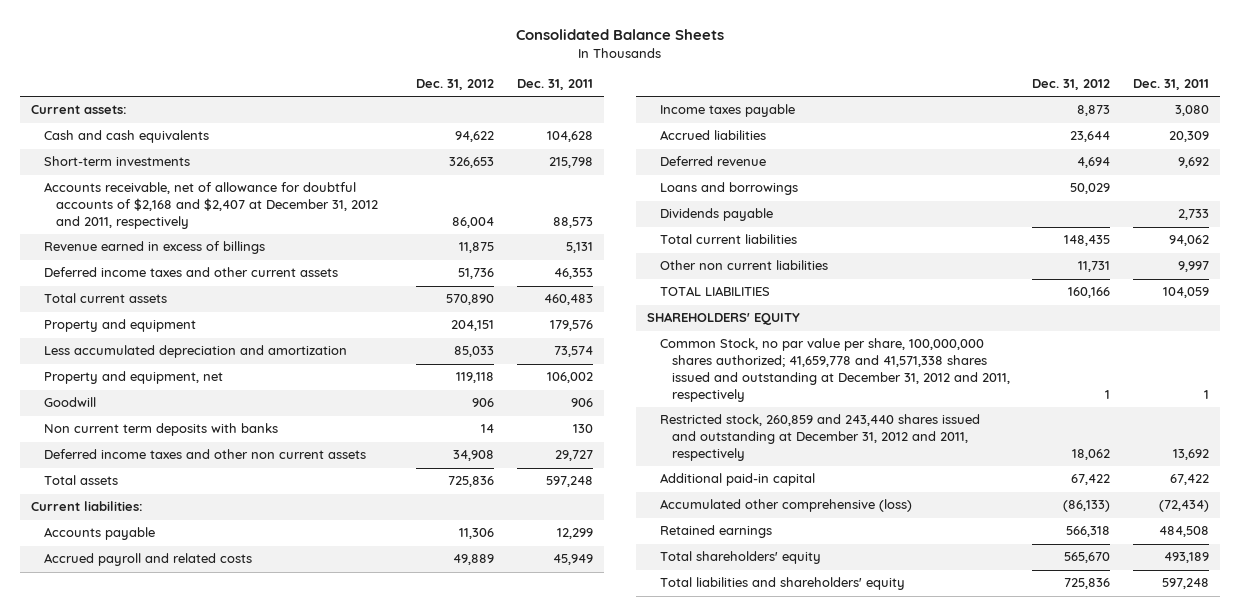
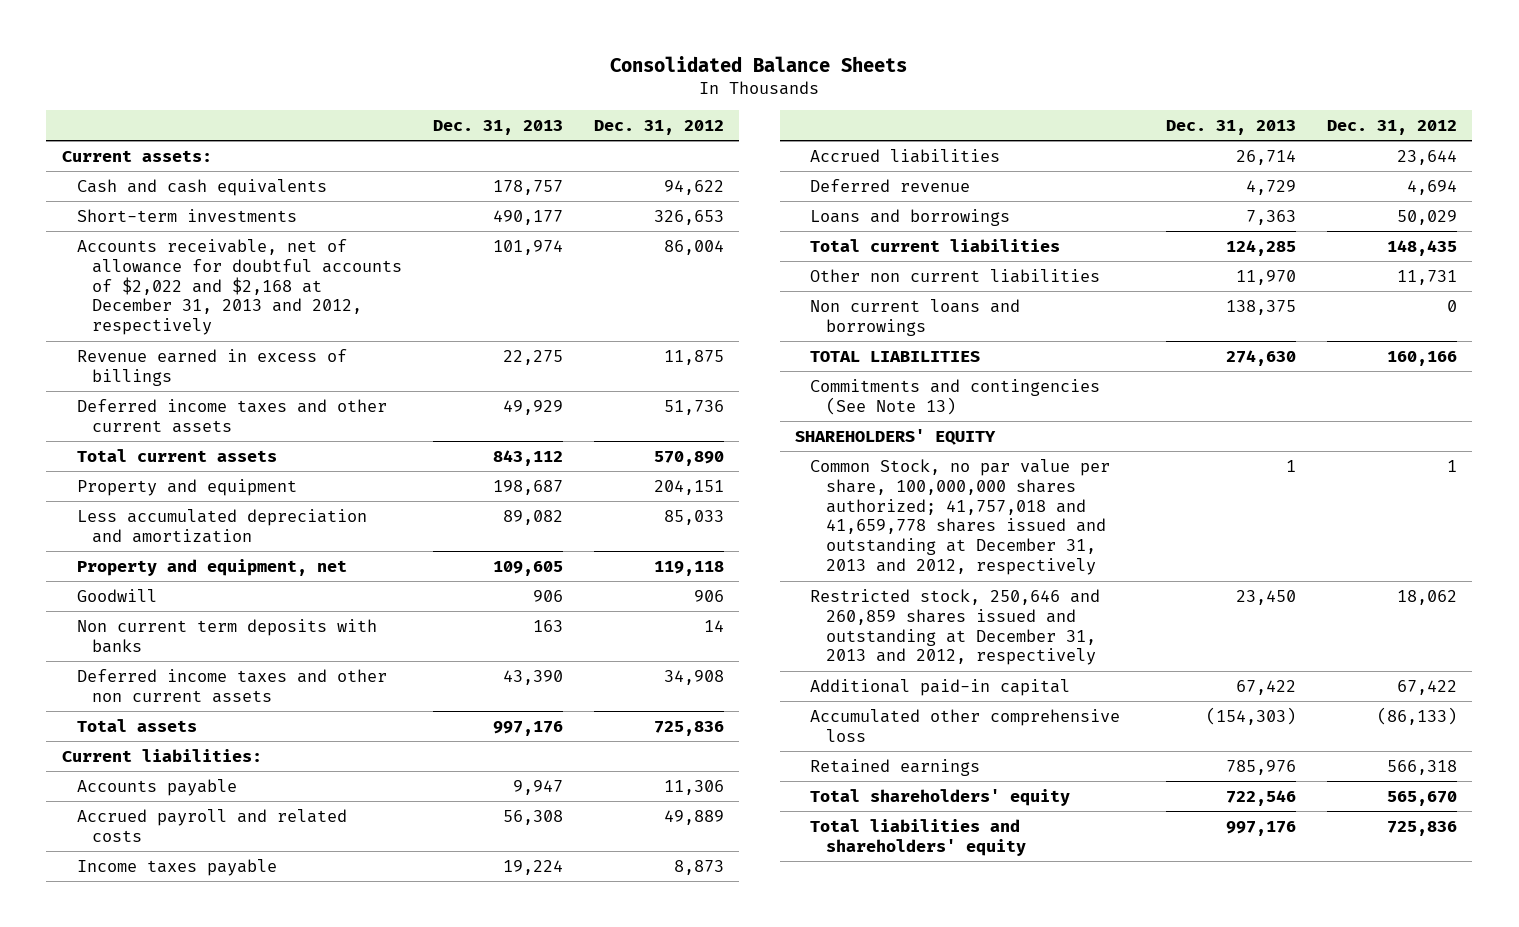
[516,79,593,91] Dec. 31, 2011 -> none
none -> [432,119,563,135] Dec. 31, 2013
[43,182,378,229] Accounts receivable, net of allowance for doubtful accounts of $2,168 and $2,407 at December 31, 2012 and 2011, respectively -> [76,238,403,336] Accounts receivable, net of allowance for doubtful accounts of $2,022 and $2,168 at December 31, 2013 and 2012, respectively
[659,208,773,222] Dividends payable -> none
none -> [810,298,1021,336] Non current loans and borrowings
none -> [810,378,1101,415] Commitments and contingencies (See Note 13)
[659,338,1010,402] Common Stock, no par value per share, 100,000,000 shares authorized; 41,659,778 and 41,571,338 shares issued and outstanding at December 31, 2012 and 2011, respectively -> [810,458,1111,576] Common Stock, no par value per share, 100,000,000 shares authorized; 41,757,018 and 41,659,778 shares issued and outstanding at December 31, 2013 and 2012, respectively
[659,414,980,461] Restricted stock, 260,859 and 243,440 shares issued and outstanding at December 31, 2012 and 2011, respectively -> [810,588,1101,666] Restricted stock, 250,646 and 260,859 shares issued and outstanding at December 31, 2013 and 2012, respectively
[659,499,912,513] Accumulated other comprehensive (loss) -> [810,708,1121,742] Accumulated other comprehensive loss

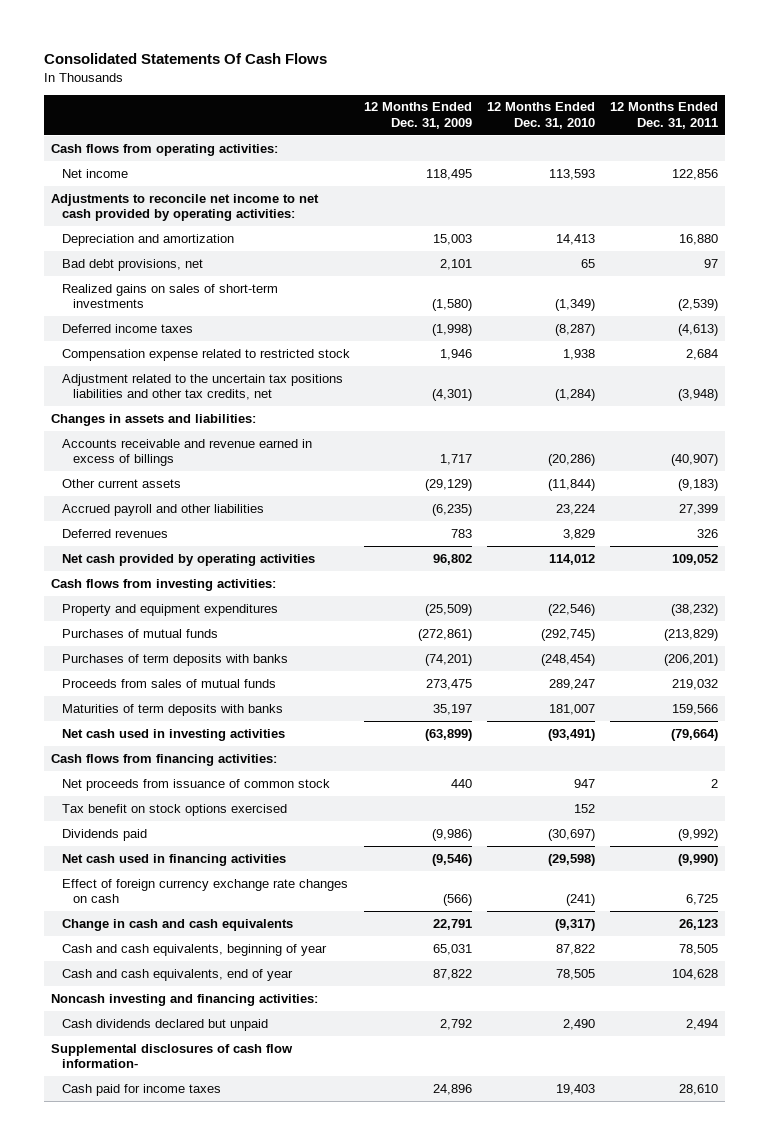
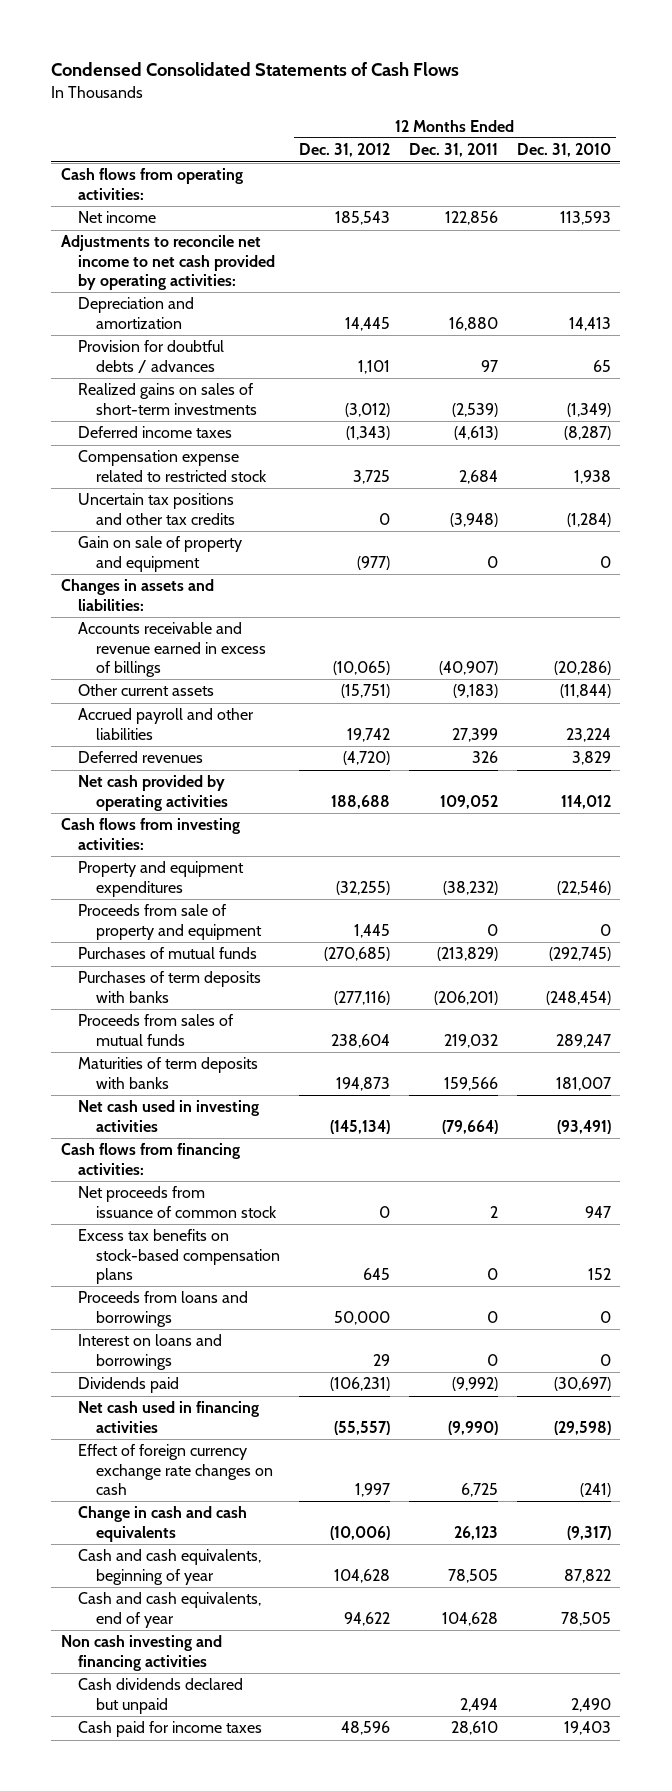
[43,52,327,64] Consolidated Statements Of Cash Flows -> [51,62,460,77] Condensed Consolidated Statements of Cash Flows
[364,102,473,129] 12 Months Ended Dec. 31, 2009 -> none
none -> [298,143,390,158] Dec. 31, 2012
[61,258,203,271] Bad debt provisions, net -> [78,340,225,373] Provision for doubtful debts / advances
[61,373,343,401] Adjustment related to the uncertain tax positions liabilities and other tax credits, net -> [78,493,235,525] Uncertain tax positions and other tax credits
none -> [78,536,243,572] Gain on sale of property and equipment
none -> [78,904,262,940] Proceeds from sale of property and equipment
[61,803,287,816] Tax benefit on stock options exercised -> none
none -> [78,1229,280,1285] Excess tax benefits on stock-based compensation plans
none -> [78,1291,249,1327] Proceeds from loans and borrowings
none -> [78,1334,223,1370] Interest on loans and borrowings
[50,993,318,1006] Noncash investing and financing activities: -> [60,1635,222,1671] Non cash investing and financing activities
[50,1043,293,1069] Supplemental disclosures of cash flow information- -> none

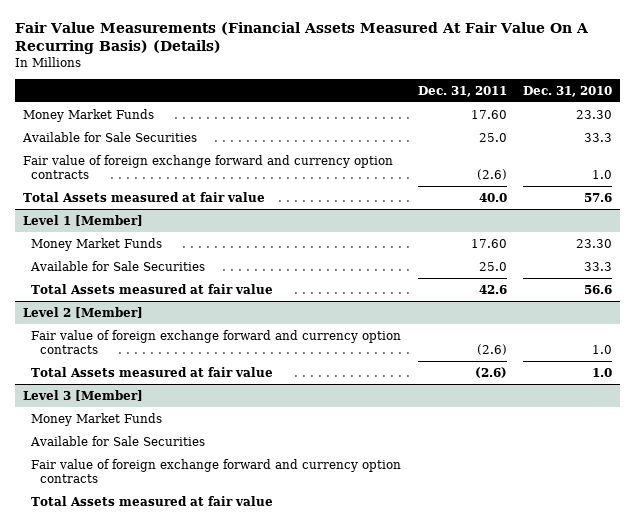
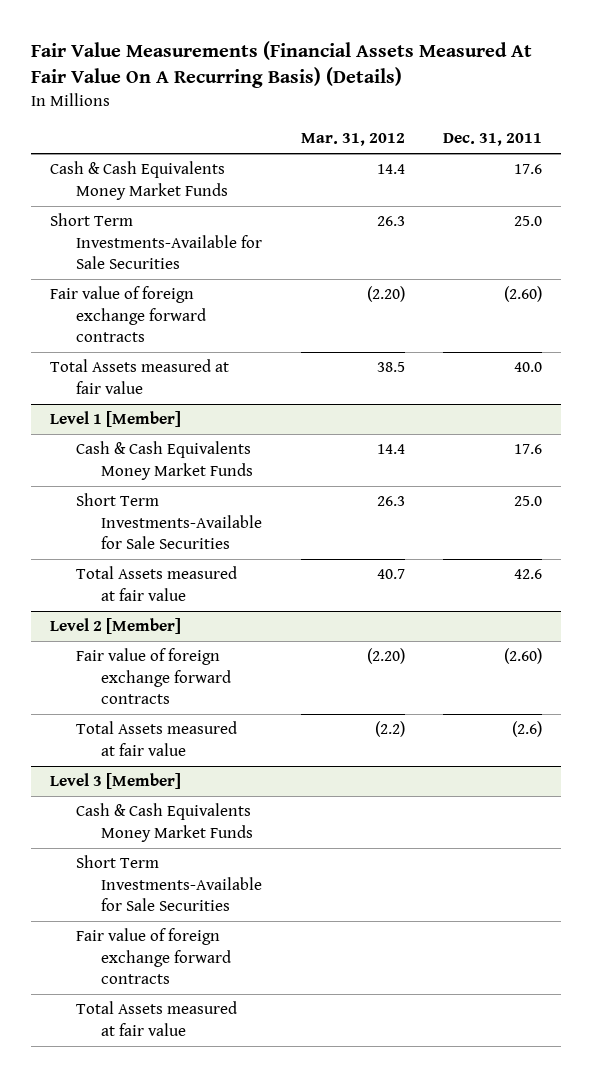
[522,85,612,97] Dec. 31, 2010 -> none
none -> [300,133,405,147] Mar. 31, 2012
[22,108,154,122] Money Market Funds -> [50,161,228,200] Cash & Cash Equivalents Money Market Funds
[470,109,507,119] 17.60 -> [514,164,543,175] 17.6
[21,131,197,142] Available for Sale Securities -> [50,213,262,269] Short Term Investments-Available for Sale Securities
[22,154,393,180] Fair value of foreign exchange forward and currency option contracts -> [50,286,206,342] Fair value of foreign exchange forward contracts
[476,169,507,181] (2.6) -> [504,286,543,303] (2.60)
[31,237,163,251] Money Market Funds -> [75,441,254,480] Cash & Cash Equivalents Money Market Funds
[470,238,507,248] 17.60 -> [514,444,543,455] 17.6
[30,260,206,271] Available for Sale Securities -> [75,493,263,549] Short Term Investments-Available for Sale Securities
[31,329,402,355] Fair value of foreign exchange forward and currency option contracts -> [75,648,232,704] Fair value of foreign exchange forward contracts
[476,344,507,356] (2.6) -> [504,648,543,665] (2.60)
[31,412,163,426] Money Market Funds -> [75,803,254,842] Cash & Cash Equivalents Money Market Funds
[30,435,206,446] Available for Sale Securities -> [75,855,263,911] Short Term Investments-Available for Sale Securities
[31,458,402,484] Fair value of foreign exchange forward and currency option contracts -> [75,928,232,984] Fair value of foreign exchange forward contracts

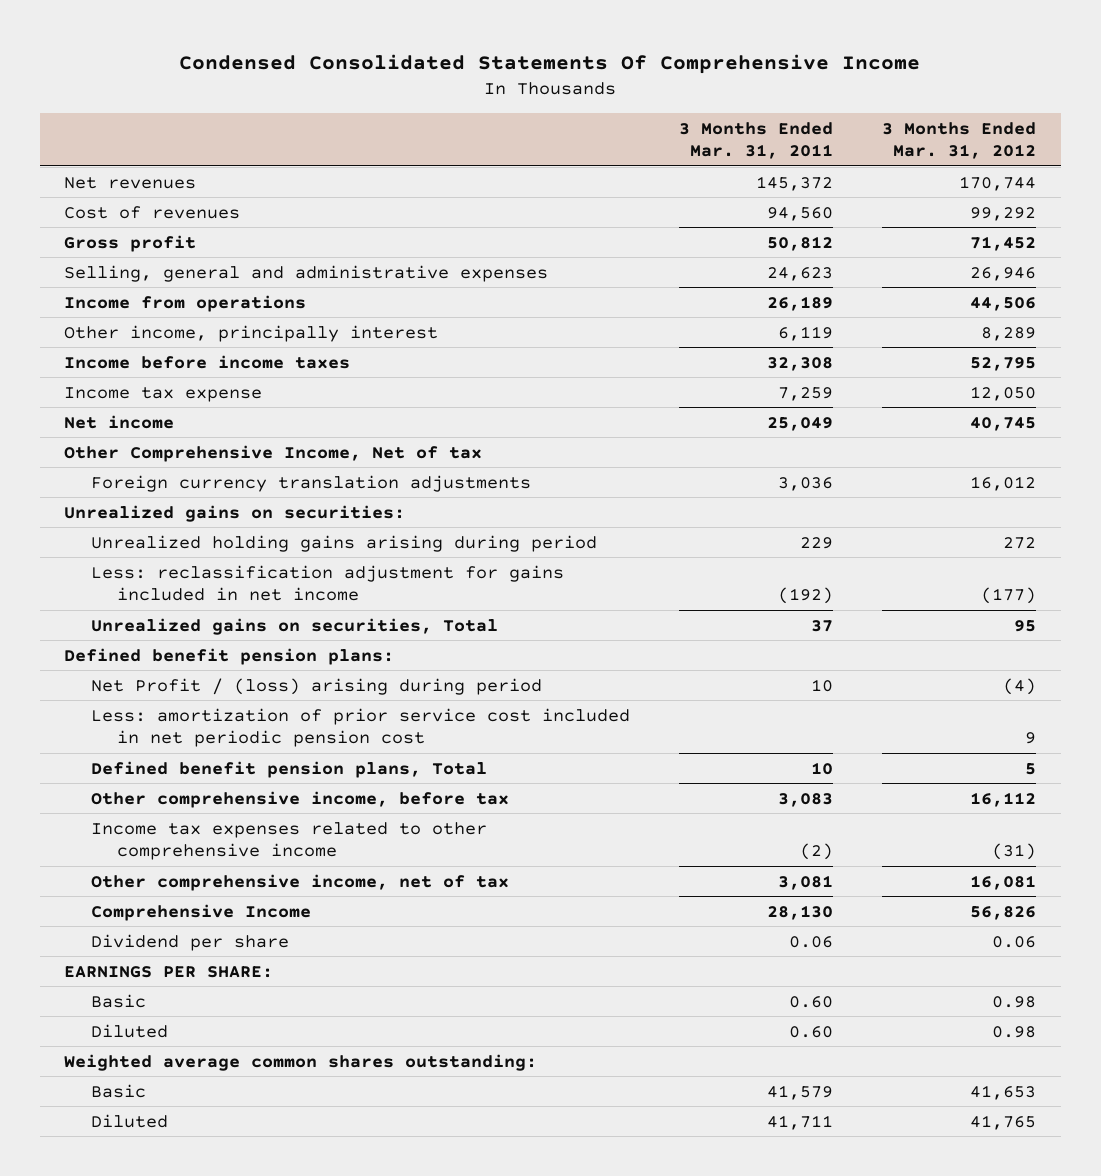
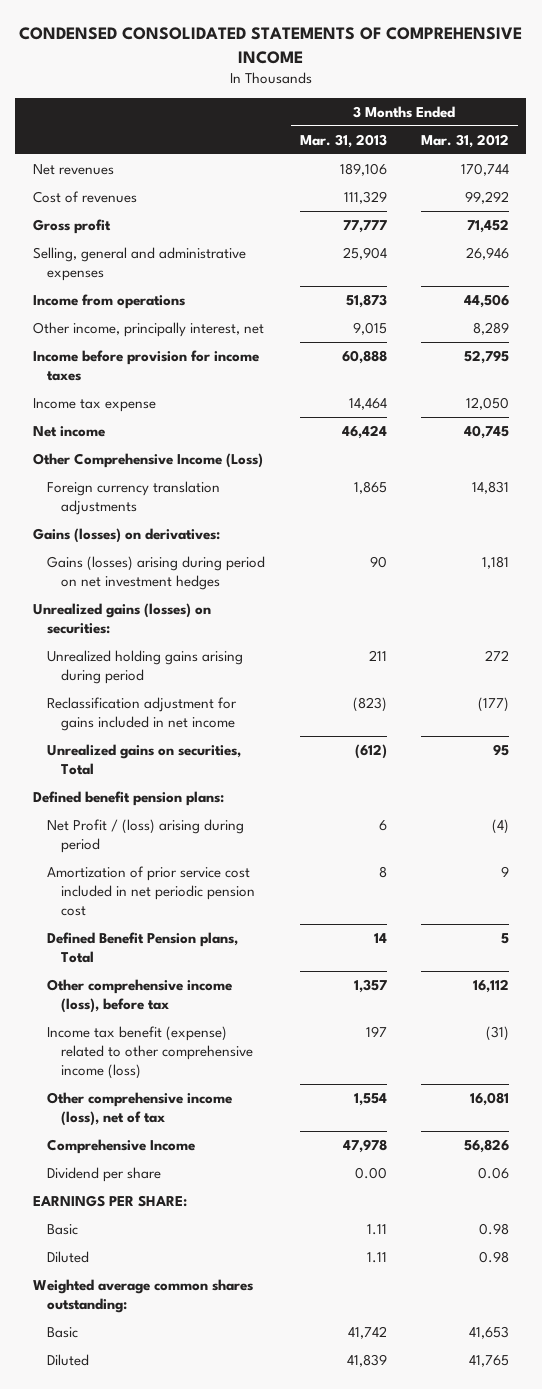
[179,53,921,74] Condensed Consolidated Statements Of Comprehensive Income -> [18,27,522,64] CONDENSED CONSOLIDATED STATEMENTS OF COMPREHENSIVE INCOME
[678,121,833,159] 3 Months Ended Mar. 31, 2011 -> none
none -> [299,133,387,148] Mar. 31, 2013
[64,324,439,342] Other income, principally interest -> [32,321,264,337] Other income, principally interest, net
[64,354,351,369] Income before income taxes -> [32,349,259,381] Income before provision for income taxes
[64,444,483,462] Other Comprehensive Income, Net of tax -> [32,452,263,468] Other Comprehensive Income (Loss)
[970,475,1037,491] 16,012 -> [472,480,510,494] 14,831
none -> [32,527,220,543] Gains (losses) on derivatives:
none -> [47,555,266,590] Gains (losses) arising during period on net investment hedges
[64,504,406,522] Unrealized gains on securities: -> [32,602,211,634] Unrealized gains (losses) on securities:
[90,564,564,601] Less: reclassification adjustment for gains included in net income -> [47,696,238,731] Reclassification adjustment for gains included in net income
[90,707,630,747] Less: amortization of prior service cost included in net periodic pension cost -> [47,865,256,916] Amortization of prior service cost included in net periodic pension cost
[90,760,487,778] Defined benefit pension plans, Total -> [47,931,239,963] Defined Benefit Pension plans, Total
[90,790,509,808] Other comprehensive income, before tax -> [47,978,233,1013] Other comprehensive income (loss), before tax
[90,821,487,860] Income tax expenses related to other comprehensive income -> [47,1025,254,1079] Income tax benefit (expense) related to other comprehensive income (loss)
[90,873,509,891] Other comprehensive income, net of tax -> [47,1091,233,1126] Other comprehensive income (loss), net of tax

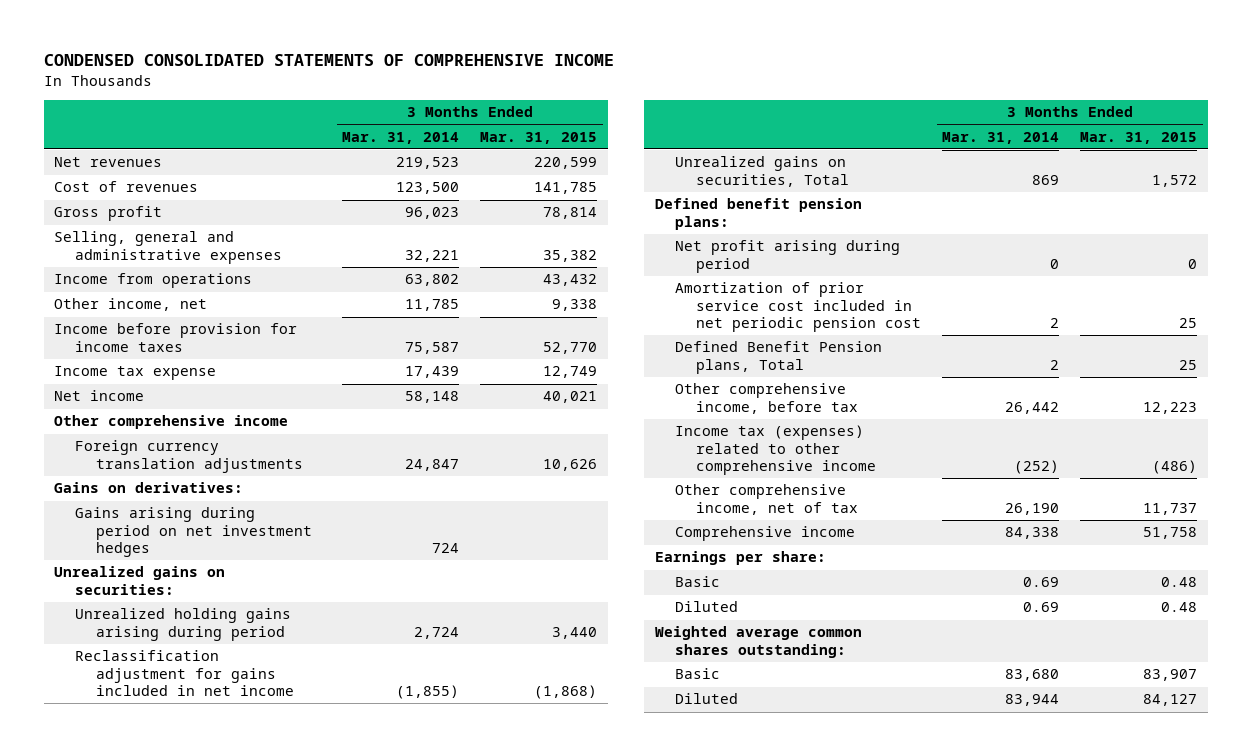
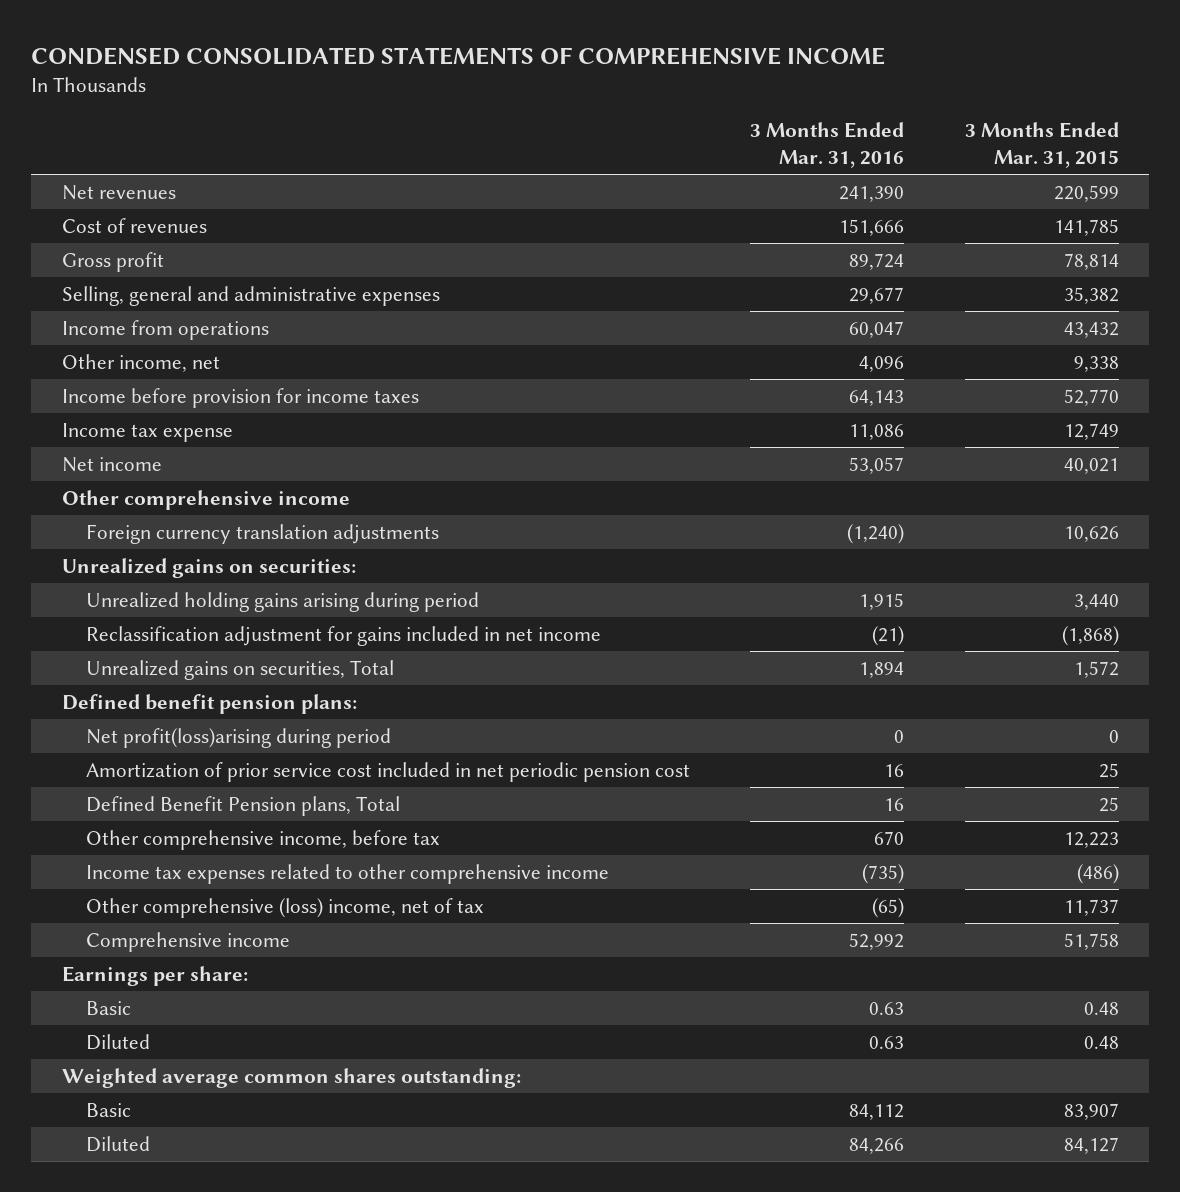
[341,131,459,144] Mar. 31, 2014 -> none
none -> [750,122,905,168] 3 Months Ended Mar. 31, 2016
[54,482,244,494] Gains on derivatives: -> none
[74,507,312,557] Gains arising during period on net investment hedges -> none
[675,240,901,273] Net profit arising during period -> [85,728,391,749] Net profit(loss)arising during period
[675,425,876,475] Income tax (expenses) related to other comprehensive income -> [85,864,609,885] Income tax expenses related to other comprehensive income
[675,484,858,515] Other comprehensive income, net of tax -> [85,898,484,919] Other comprehensive (loss) income, net of tax

